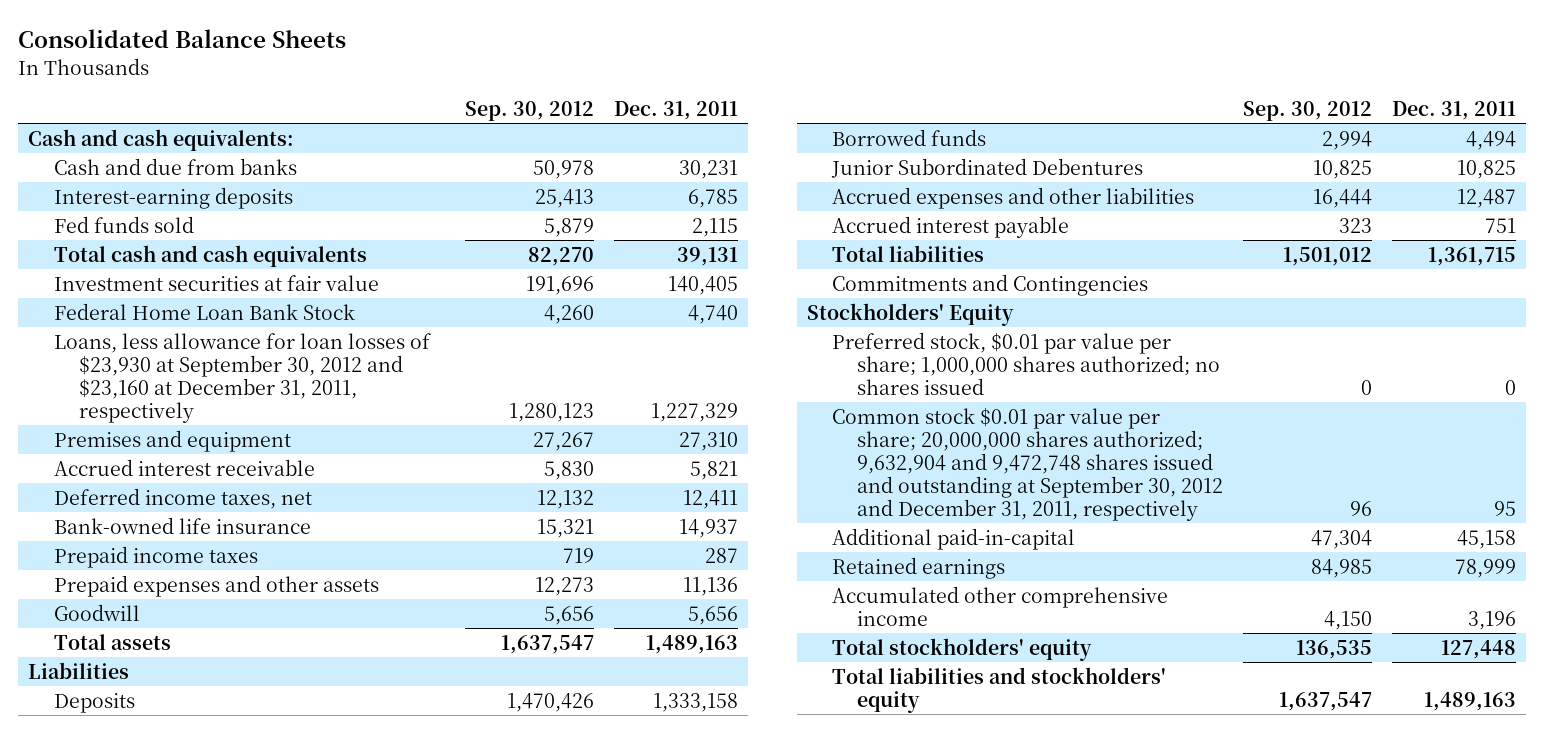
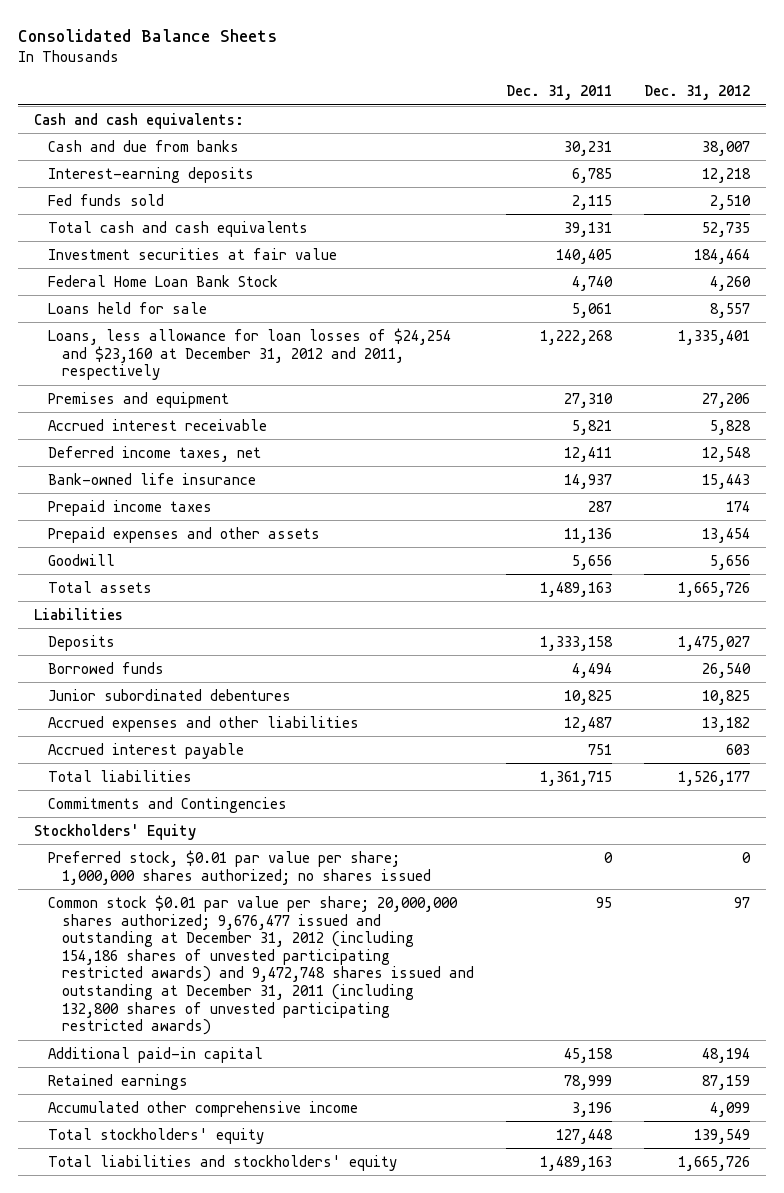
[464,100,594,121] Sep. 30, 2012 -> none
none -> [643,85,750,101] Dec. 31, 2012
none -> [48,301,208,314] Loans held for sale
[53,332,431,423] Loans, less allowance for loan losses of $23,930 at September 30, 2012 and $23,160 at December 31, 2011, respectively -> [48,327,452,381] Loans, less allowance for loan losses of $24,254 and $23,160 at December 31, 2012 and 2011, respectively
[650,402,738,422] 1,227,329 -> [539,329,613,345] 1,222,268
[830,157,1143,178] Junior Subordinated Debentures -> [48,688,292,701] Junior subordinated debentures
[831,407,1224,521] Common stock $0.01 par value per share; 20,000,000 shares authorized; 9,632,904 and 9,472,748 shares issued and outstanding at September 30, 2012 and December 31, 2011, respectively -> [48,894,475,1036] Common stock $0.01 par value per share; 20,000,000 shares authorized; 9,676,477 issued and outstanding at December 31, 2012 (including 154,186 shares of unvested participating restricted awards) and 9,472,748 shares issued and outstanding at December 31, 2011 (including 132,800 shares of unvested participating restricted awards)
[831,527,1075,550] Additional paid-in-capital -> [48,1046,264,1063] Additional paid-in capital

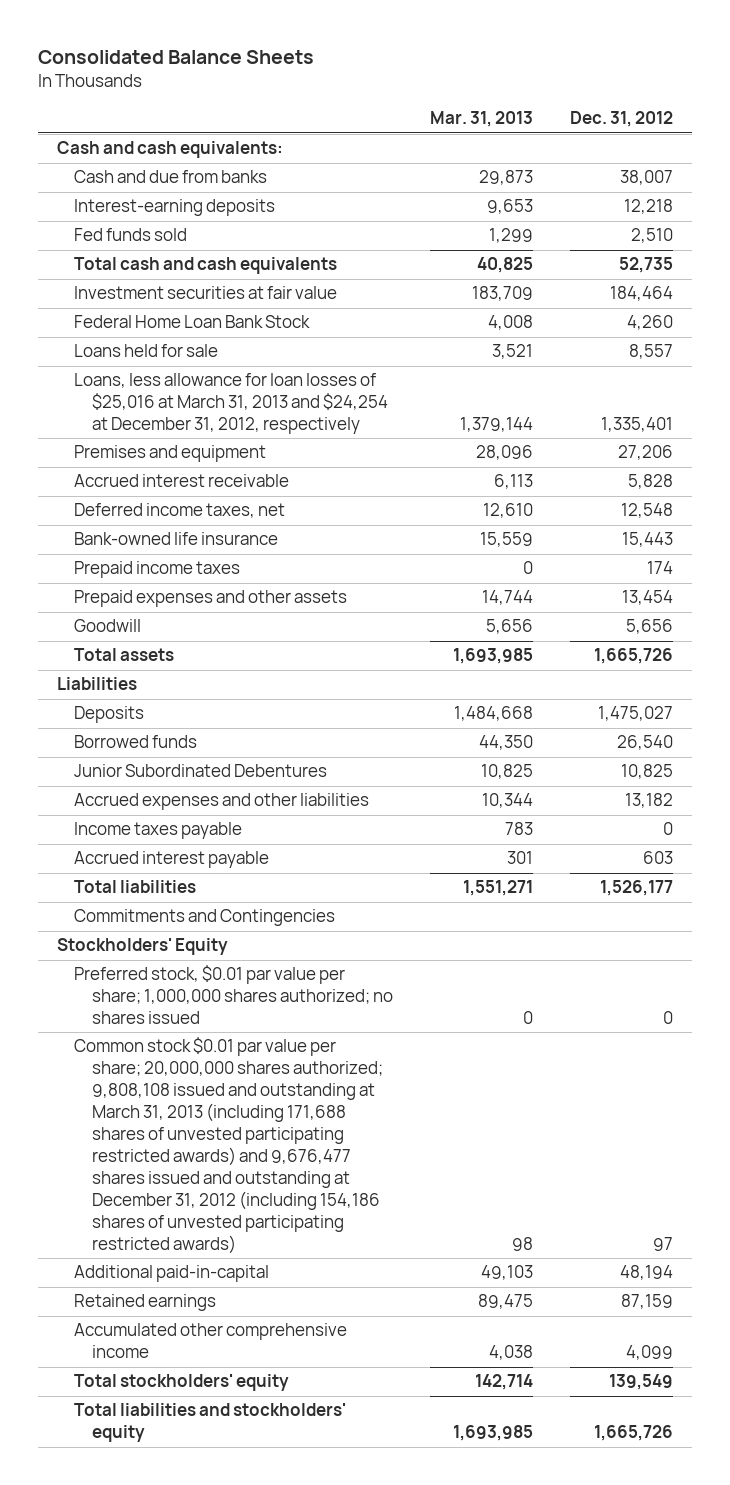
[505,85,612,101] Dec. 31, 2011 -> none
none -> [430,111,534,128] Mar. 31, 2013
[48,327,452,381] Loans, less allowance for loan losses of $24,254 and $23,160 at December 31, 2012 and 2011, respectively -> [74,373,389,435] Loans, less allowance for loan losses of $25,016 at March 31, 2013 and $24,254 at December 31, 2012, respectively
[48,688,292,701] Junior subordinated debentures -> [74,764,328,778] Junior Subordinated Debentures
none -> [74,822,243,840] Income taxes payable
[48,894,475,1036] Common stock $0.01 par value per share; 20,000,000 shares authorized; 9,676,477 issued and outstanding at December 31, 2012 (including 154,186 shares of unvested participating restricted awards) and 9,472,748 shares issued and outstanding at December 31, 2011 (including 132,800 shares of unvested participating restricted awards) -> [74,1037,384,1254] Common stock $0.01 par value per share; 20,000,000 shares authorized; 9,808,108 issued and outstanding at March 31, 2013 (including 171,688 shares of unvested participating restricted awards) and 9,676,477 shares issued and outstanding at December 31, 2012 (including 154,186 shares of unvested participating restricted awards)
[48,1046,264,1063] Additional paid-in capital -> [74,1265,270,1283] Additional paid-in-capital

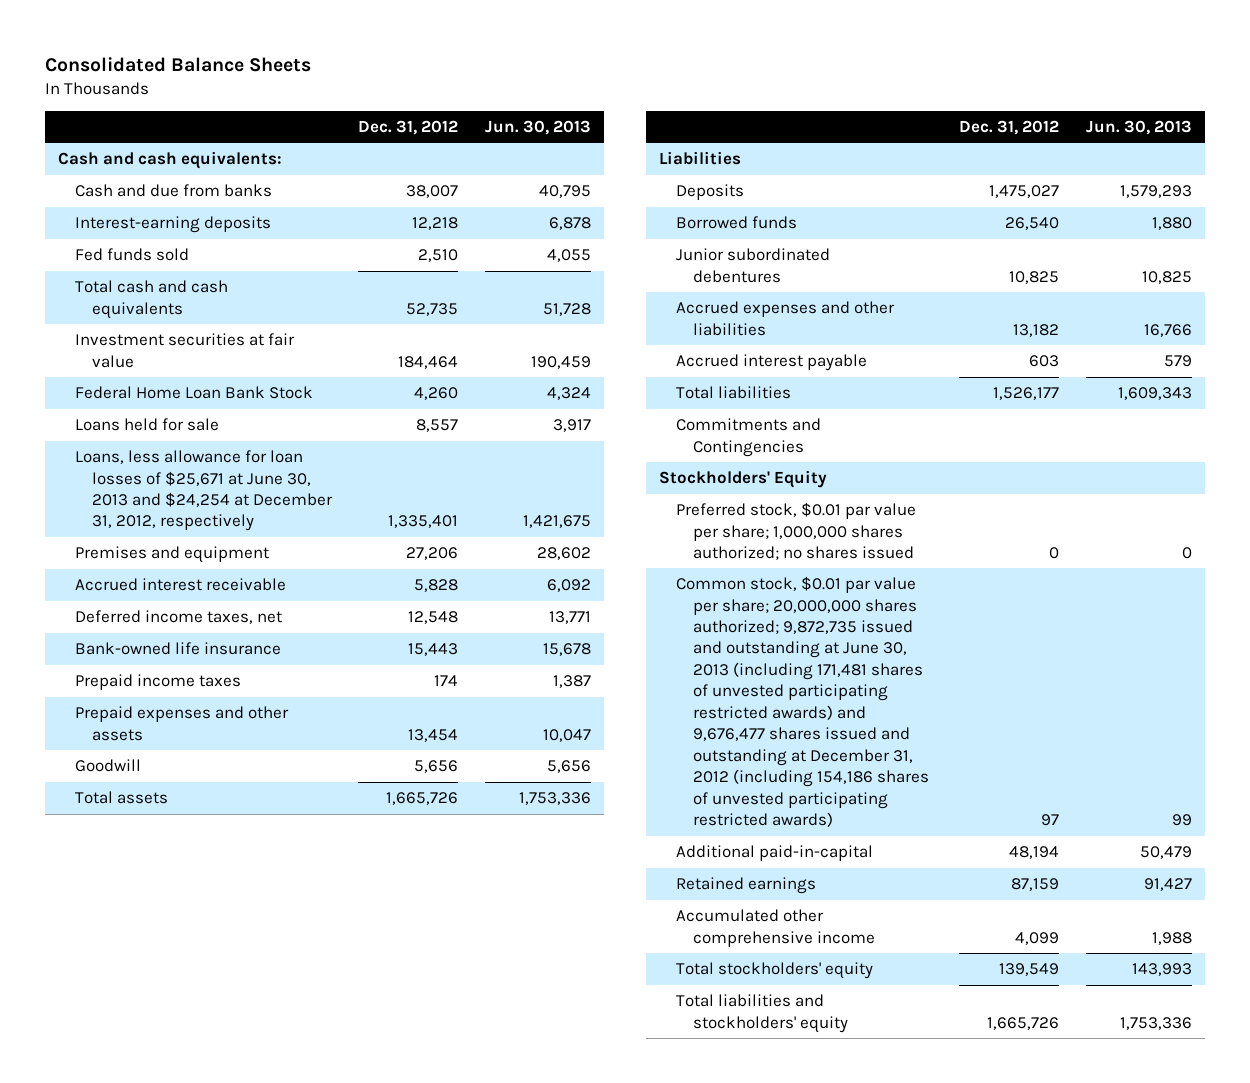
[430,111,534,128] Mar. 31, 2013 -> none
none -> [484,119,591,135] Jun. 30, 2013
[74,373,389,435] Loans, less allowance for loan losses of $25,016 at March 31, 2013 and $24,254 at December 31, 2012, respectively -> [74,450,333,532] Loans, less allowance for loan losses of $25,671 at June 30, 2013 and $24,254 at December 31, 2012, respectively
[74,764,328,778] Junior Subordinated Debentures -> [676,248,831,283] Junior subordinated debentures
[74,822,243,840] Income taxes payable -> none
[74,1037,384,1254] Common stock $0.01 par value per share; 20,000,000 shares authorized; 9,808,108 issued and outstanding at March 31, 2013 (including 171,688 shares of unvested participating restricted awards) and 9,676,477 shares issued and outstanding at December 31, 2012 (including 154,186 shares of unvested participating restricted awards) -> [676,576,929,828] Common stock, $0.01 par value per share; 20,000,000 shares authorized; 9,872,735 issued and outstanding at June 30, 2013 (including 171,481 shares of unvested participating restricted awards) and 9,676,477 shares issued and outstanding at December 31, 2012 (including 154,186 shares of unvested participating restricted awards)

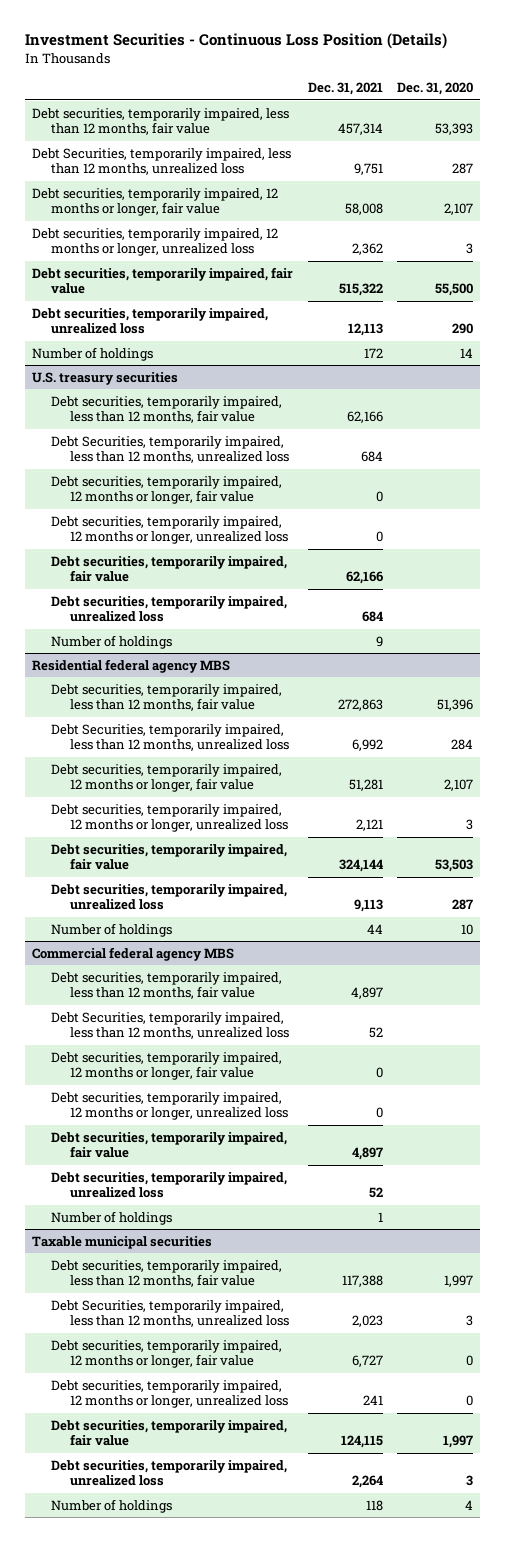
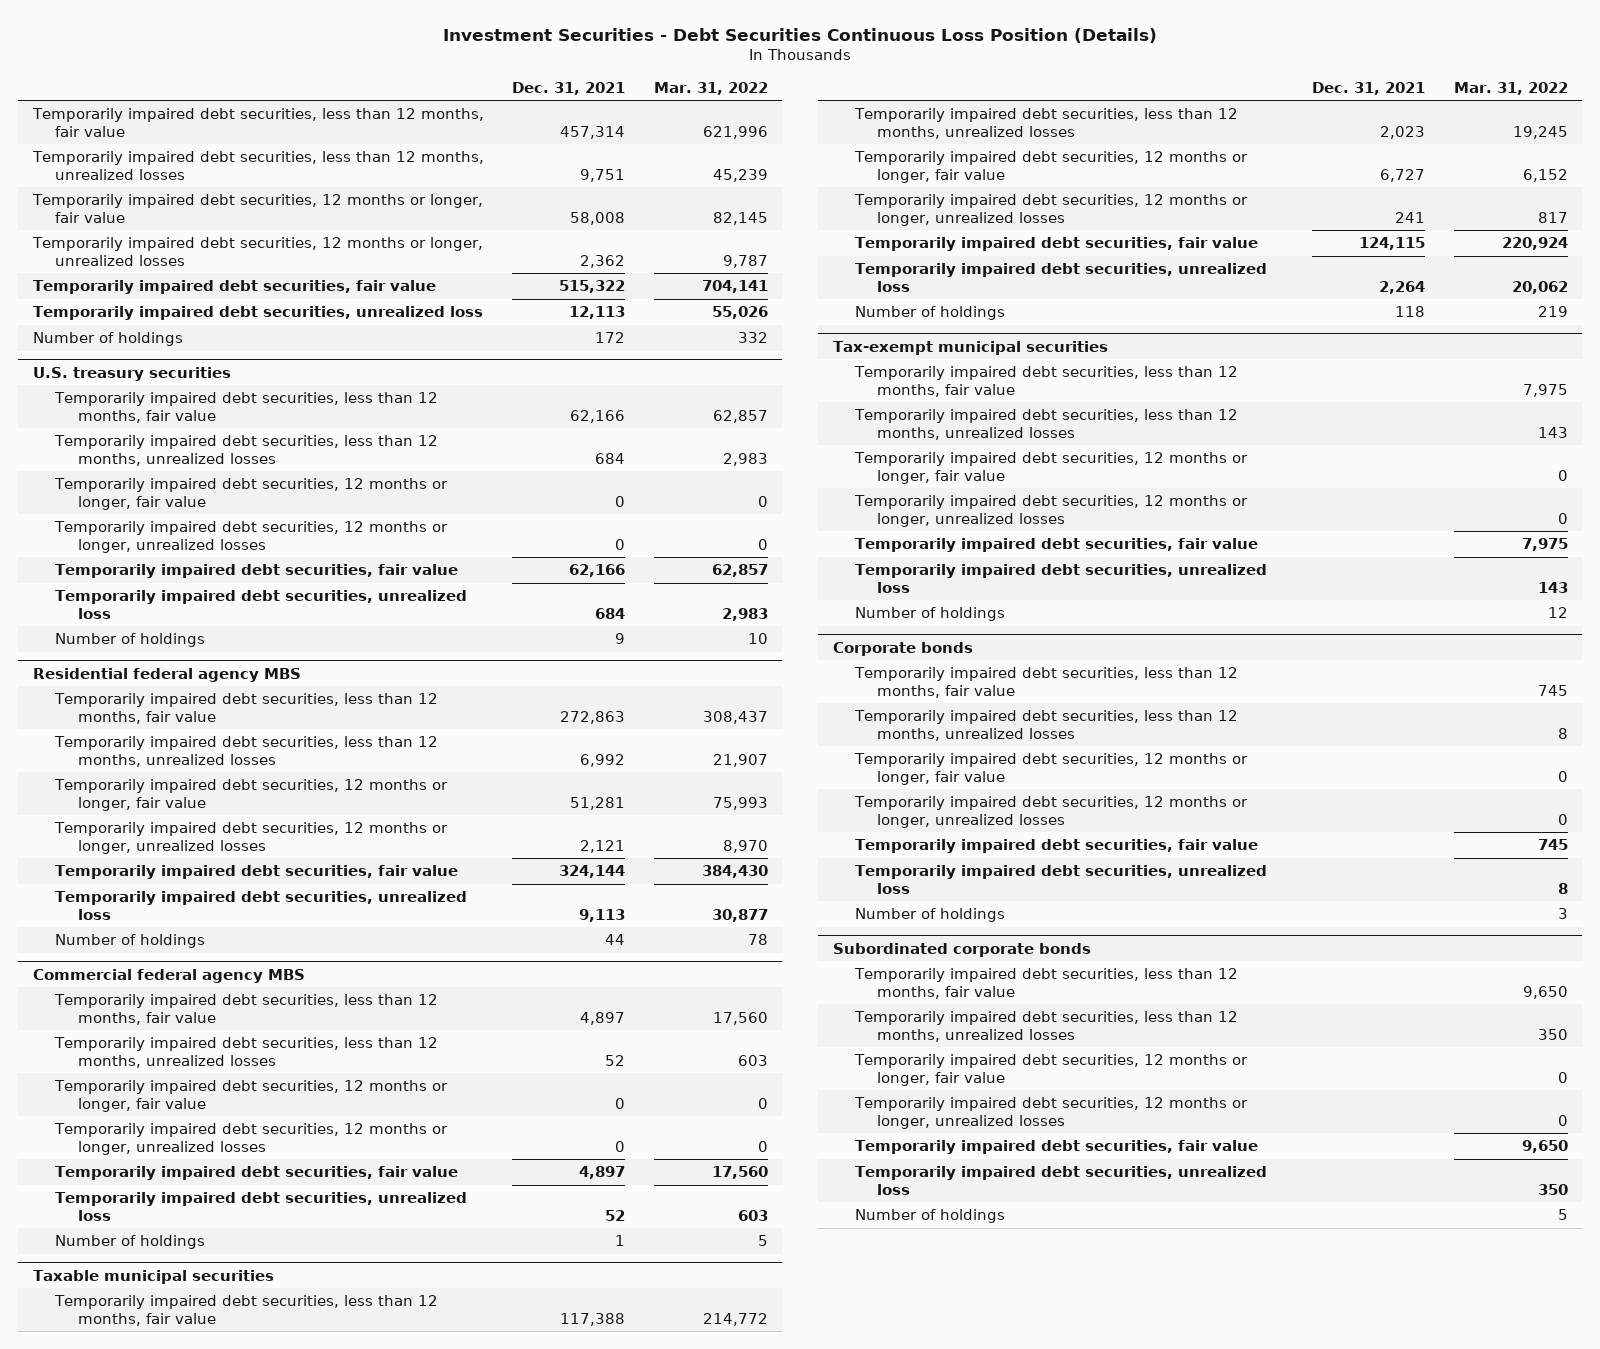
[25,33,448,50] Investment Securities - Continuous Loss Position (Details) -> [443,27,1158,43] Investment Securities - Debt Securities Continuous Loss Position (Details)
[396,82,473,96] Dec. 31, 2020 -> none
none -> [653,81,768,95] Mar. 31, 2022
[32,107,290,136] Debt securities, temporarily impaired, less than 12 months, fair value -> [31,108,484,137] Temporarily impaired debt securities, less than 12 months, fair value
[32,147,292,176] Debt Securities, temporarily impaired, less than 12 months, unrealized loss -> [31,151,484,180] Temporarily impaired debt securities, less than 12 months, unrealized losses
[32,187,279,217] Debt securities, temporarily impaired, 12 months or longer, fair value -> [31,194,483,223] Temporarily impaired debt securities, 12 months or longer, fair value
[32,227,279,257] Debt securities, temporarily impaired, 12 months or longer, unrealized loss -> [31,237,483,266] Temporarily impaired debt securities, 12 months or longer, unrealized losses
[32,266,294,295] Debt securities, temporarily impaired, fair value -> [32,280,436,295] Temporarily impaired debt securities, fair value
[32,307,269,335] Debt securities, temporarily impaired, unrealized loss -> [32,306,483,321] Temporarily impaired debt securities, unrealized loss
[51,395,283,424] Debt securities, temporarily impaired, less than 12 months, fair value -> [54,392,439,423] Temporarily impaired debt securities, less than 12 months, fair value
[51,435,290,464] Debt Securities, temporarily impaired, less than 12 months, unrealized loss -> [54,435,439,466] Temporarily impaired debt securities, less than 12 months, unrealized losses
[51,475,283,505] Debt securities, temporarily impaired, 12 months or longer, fair value -> [54,478,449,510] Temporarily impaired debt securities, 12 months or longer, fair value
[51,515,289,545] Debt securities, temporarily impaired, 12 months or longer, unrealized loss -> [54,521,449,553] Temporarily impaired debt securities, 12 months or longer, unrealized losses
[51,555,288,583] Debt securities, temporarily impaired, fair value -> [55,564,459,579] Temporarily impaired debt securities, fair value
[51,595,288,623] Debt securities, temporarily impaired, unrealized loss -> [55,590,468,619] Temporarily impaired debt securities, unrealized loss
[51,683,283,712] Debt securities, temporarily impaired, less than 12 months, fair value -> [54,693,439,724] Temporarily impaired debt securities, less than 12 months, fair value
[51,723,290,752] Debt Securities, temporarily impaired, less than 12 months, unrealized loss -> [54,736,439,767] Temporarily impaired debt securities, less than 12 months, unrealized losses
[51,763,283,793] Debt securities, temporarily impaired, 12 months or longer, fair value -> [54,779,449,811] Temporarily impaired debt securities, 12 months or longer, fair value
[51,803,289,833] Debt securities, temporarily impaired, 12 months or longer, unrealized loss -> [54,822,449,854] Temporarily impaired debt securities, 12 months or longer, unrealized losses
[51,843,288,871] Debt securities, temporarily impaired, fair value -> [55,865,459,880] Temporarily impaired debt securities, fair value
[51,883,288,911] Debt securities, temporarily impaired, unrealized loss -> [55,891,468,920] Temporarily impaired debt securities, unrealized loss
[51,971,283,1000] Debt securities, temporarily impaired, less than 12 months, fair value -> [54,994,439,1025] Temporarily impaired debt securities, less than 12 months, fair value
[51,1011,290,1040] Debt Securities, temporarily impaired, less than 12 months, unrealized loss -> [54,1037,439,1068] Temporarily impaired debt securities, less than 12 months, unrealized losses
[51,1051,283,1081] Debt securities, temporarily impaired, 12 months or longer, fair value -> [54,1080,449,1112] Temporarily impaired debt securities, 12 months or longer, fair value
[51,1091,289,1121] Debt securities, temporarily impaired, 12 months or longer, unrealized loss -> [54,1123,449,1155] Temporarily impaired debt securities, 12 months or longer, unrealized losses
[51,1131,288,1159] Debt securities, temporarily impaired, fair value -> [55,1166,459,1181] Temporarily impaired debt securities, fair value
[51,1171,288,1199] Debt securities, temporarily impaired, unrealized loss -> [55,1192,468,1221] Temporarily impaired debt securities, unrealized loss
[51,1259,283,1288] Debt securities, temporarily impaired, less than 12 months, fair value -> [54,1295,439,1326] Temporarily impaired debt securities, less than 12 months, fair value
[51,1299,290,1328] Debt Securities, temporarily impaired, less than 12 months, unrealized loss -> [854,108,1239,139] Temporarily impaired debt securities, less than 12 months, unrealized losses
[51,1339,283,1369] Debt securities, temporarily impaired, 12 months or longer, fair value -> [854,151,1249,183] Temporarily impaired debt securities, 12 months or longer, fair value
[51,1379,289,1409] Debt securities, temporarily impaired, 12 months or longer, unrealized loss -> [854,194,1249,226] Temporarily impaired debt securities, 12 months or longer, unrealized losses
[51,1419,288,1447] Debt securities, temporarily impaired, fair value -> [855,237,1259,252] Temporarily impaired debt securities, fair value
[51,1459,288,1487] Debt securities, temporarily impaired, unrealized loss -> [855,263,1268,292] Temporarily impaired debt securities, unrealized loss
none -> [832,340,1108,355] Tax-exempt municipal securities
none -> [854,366,1239,397] Temporarily impaired debt securities, less than 12 months, fair value
none -> [854,409,1239,440] Temporarily impaired debt securities, less than 12 months, unrealized losses
none -> [854,452,1249,484] Temporarily impaired debt securities, 12 months or longer, fair value
none -> [854,495,1249,527] Temporarily impaired debt securities, 12 months or longer, unrealized losses
none -> [855,538,1259,553] Temporarily impaired debt securities, fair value
none -> [855,564,1268,593] Temporarily impaired debt securities, unrealized loss
none -> [855,607,1006,622] Number of holdings
none -> [832,641,973,656] Corporate bonds
none -> [854,667,1239,698] Temporarily impaired debt securities, less than 12 months, fair value
none -> [854,710,1239,741] Temporarily impaired debt securities, less than 12 months, unrealized losses
none -> [854,753,1249,785] Temporarily impaired debt securities, 12 months or longer, fair value
none -> [854,796,1249,828] Temporarily impaired debt securities, 12 months or longer, unrealized losses
none -> [855,839,1259,854] Temporarily impaired debt securities, fair value
none -> [855,865,1268,894] Temporarily impaired debt securities, unrealized loss
none -> [855,908,1006,923] Number of holdings
none -> [832,942,1091,957] Subordinated corporate bonds
none -> [854,968,1239,999] Temporarily impaired debt securities, less than 12 months, fair value
none -> [854,1011,1239,1042] Temporarily impaired debt securities, less than 12 months, unrealized losses
none -> [854,1054,1249,1086] Temporarily impaired debt securities, 12 months or longer, fair value
none -> [854,1097,1249,1129] Temporarily impaired debt securities, 12 months or longer, unrealized losses
none -> [855,1140,1259,1155] Temporarily impaired debt securities, fair value
none -> [855,1166,1268,1195] Temporarily impaired debt securities, unrealized loss
none -> [855,1209,1006,1224] Number of holdings

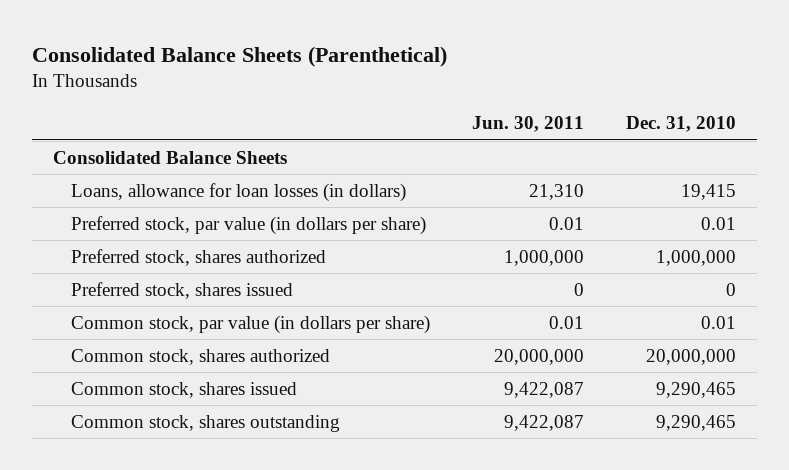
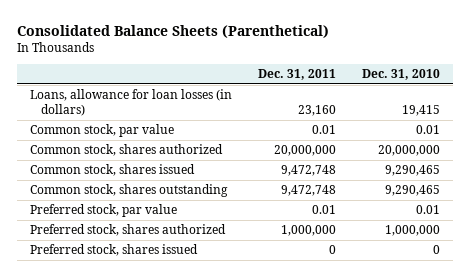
[472,116,585,133] Jun. 30, 2011 -> none
none -> [257,69,336,81] Dec. 31, 2011
[52,150,287,164] Consolidated Balance Sheets -> none
[71,215,427,235] Preferred stock, par value (in dollars per share) -> none
[71,314,431,334] Common stock, par value (in dollars per share) -> [30,124,175,138] Common stock, par value
none -> [30,204,178,218] Preferred stock, par value
[71,248,327,266] Preferred stock, shares authorized -> [30,224,227,237] Preferred stock, shares authorized
[71,281,294,299] Preferred stock, shares issued -> [30,244,199,257] Preferred stock, shares issued

